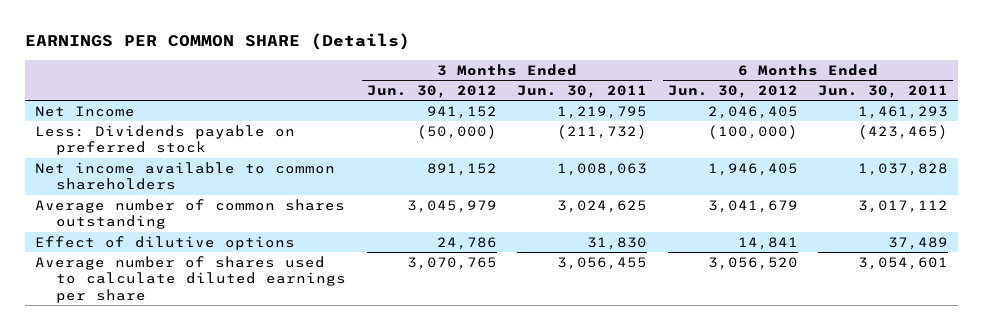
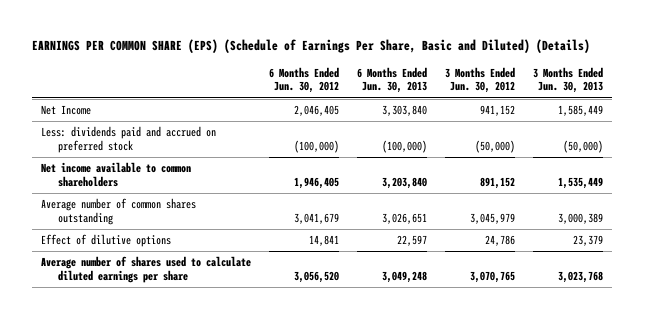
[25,33,411,51] EARNINGS PER COMMON SHARE (Details) -> [32,39,591,54] EARNINGS PER COMMON SHARE (EPS) (Schedule of Earnings Per Share, Basic and Diluted) (Details)
[517,84,648,98] Jun. 30, 2011 -> none
[818,84,949,98] Jun. 30, 2011 -> none
none -> [357,66,428,94] 6 Months Ended Jun. 30, 2013
none -> [533,66,604,94] 3 Months Ended Jun. 30, 2013
[35,124,296,156] Less: Dividends payable on preferred stock -> [41,126,217,153] Less: dividends paid and accrued on preferred stock

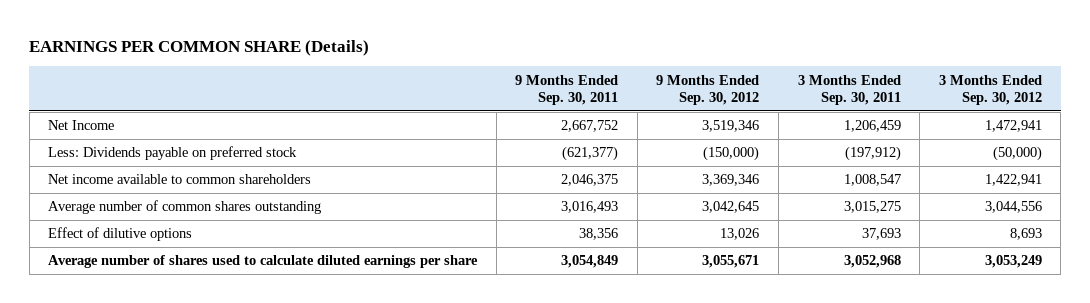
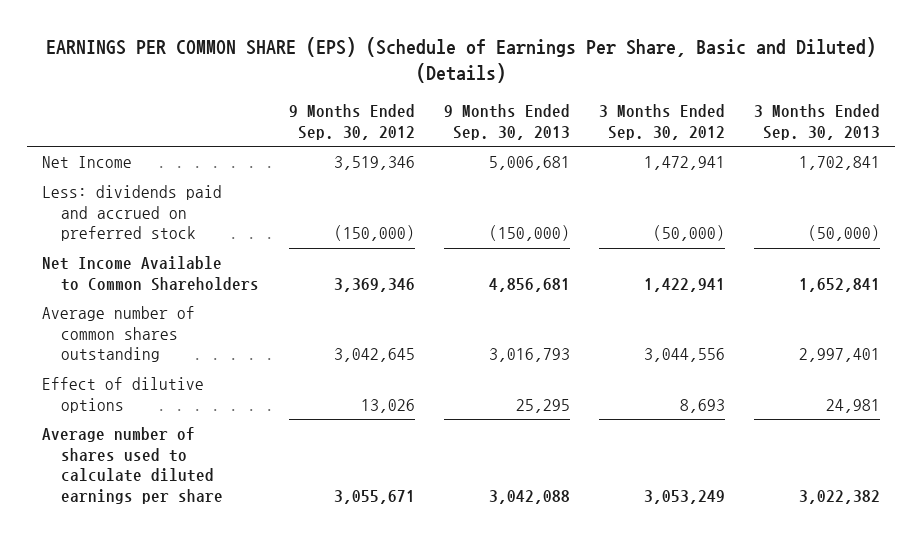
[29,39,370,56] EARNINGS PER COMMON SHARE (Details) -> [45,37,876,84] EARNINGS PER COMMON SHARE (EPS) (Schedule of Earnings Per Share, Basic and Diluted) (Details)
[515,74,619,105] 9 Months Ended Sep. 30, 2011 -> none
[797,74,901,105] 3 Months Ended Sep. 30, 2011 -> none
none -> [443,104,570,140] 9 Months Ended Sep. 30, 2013
none -> [754,104,881,140] 3 Months Ended Sep. 30, 2013
[48,146,298,161] Less: Dividends payable on preferred stock -> [41,185,222,242] Less: dividends paid and accrued on preferred stock
[48,174,312,185] Net income available to common shareholders -> [41,256,260,291] Net Income Available to Common Shareholders

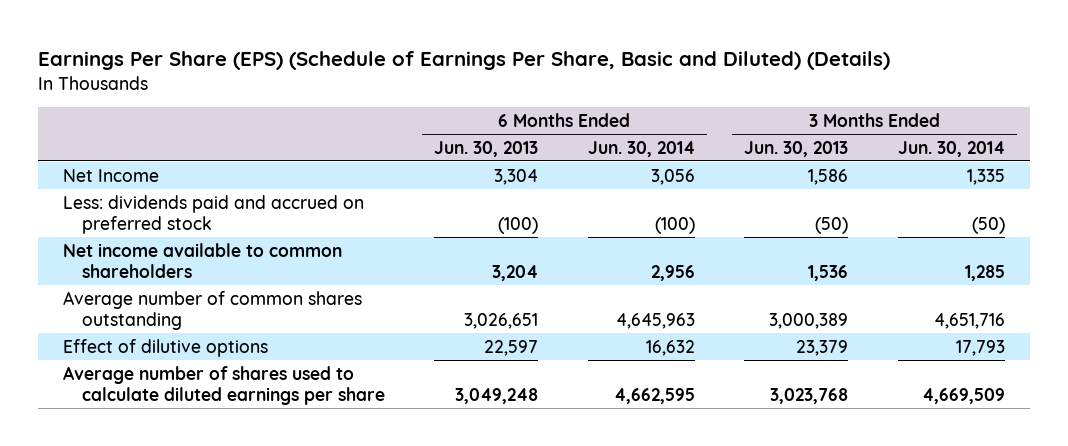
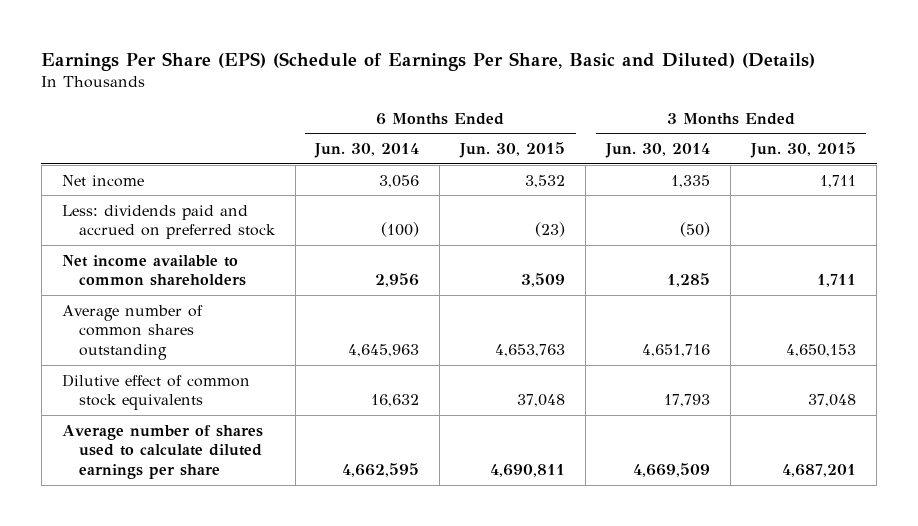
[434,140,539,157] Jun. 30, 2013 -> none
[744,140,849,157] Jun. 30, 2013 -> none
none -> [459,141,566,158] Jun. 30, 2015
none -> [750,141,857,158] Jun. 30, 2015
[62,168,159,182] Net Income -> [61,174,144,187] Net income
[62,338,268,357] Effect of dilutive options -> [61,373,250,411] Dilutive effect of common stock equivalents

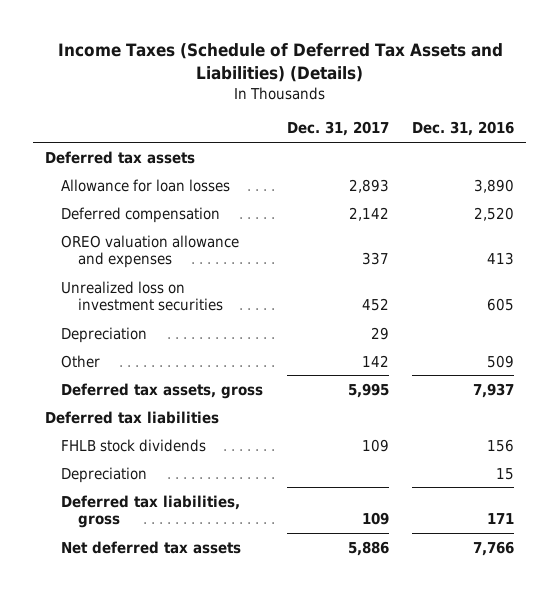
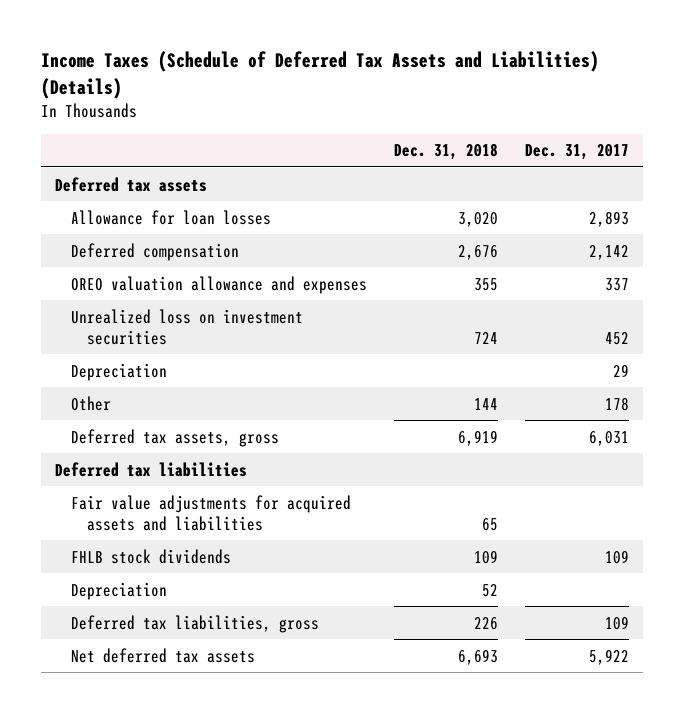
[412,121,515,137] Dec. 31, 2016 -> none
none -> [394,143,499,161] Dec. 31, 2018
[361,354,389,367] 142 -> [605,396,630,411] 178
[347,382,389,398] 5,995 -> [589,430,630,446] 6,031
none -> [70,494,351,531] Fair value adjustments for acquired assets and liabilities
[347,540,389,556] 5,886 -> [589,648,630,665] 5,922

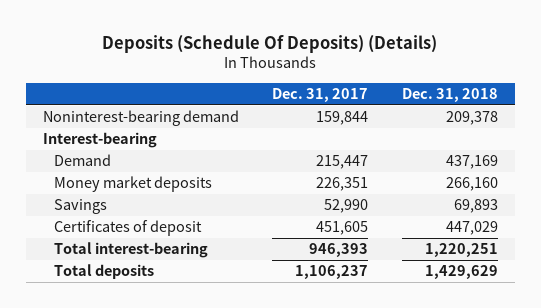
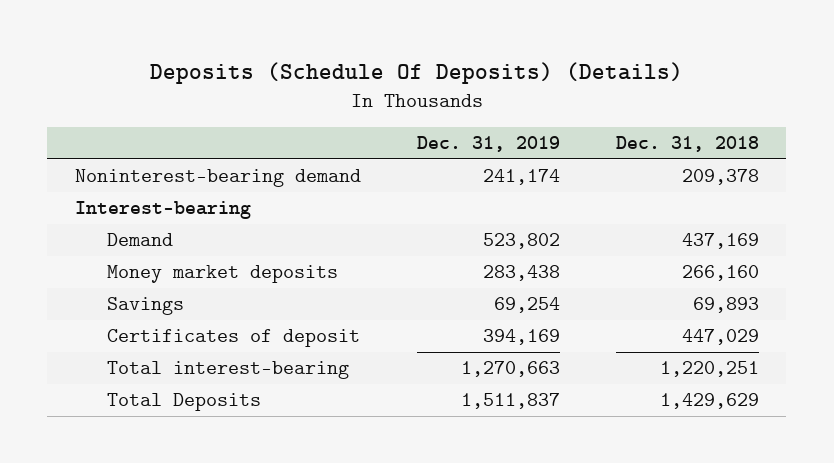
[272,87,369,102] Dec. 31, 2017 -> none
none -> [416,136,560,153] Dec. 31, 2019
[54,264,155,280] Total deposits -> [106,393,261,412] Total Deposits

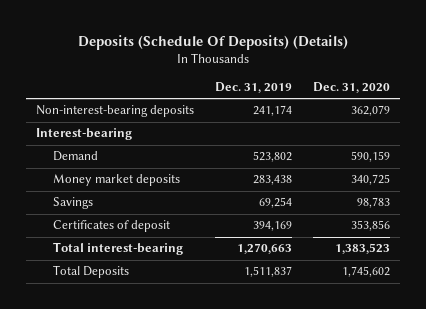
[615,136,759,153] Dec. 31, 2018 -> none
none -> [313,82,391,94] Dec. 31, 2020
[75,169,362,188] Noninterest-bearing demand -> [36,105,195,118] Non-interest-bearing deposits

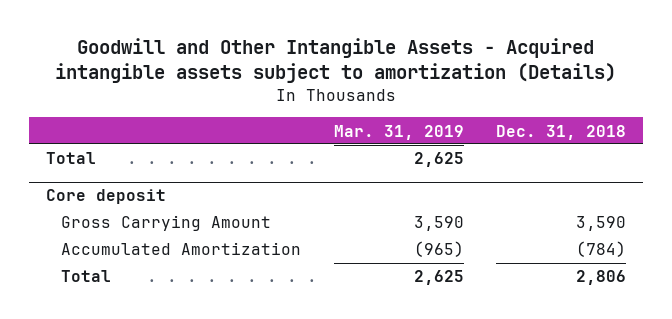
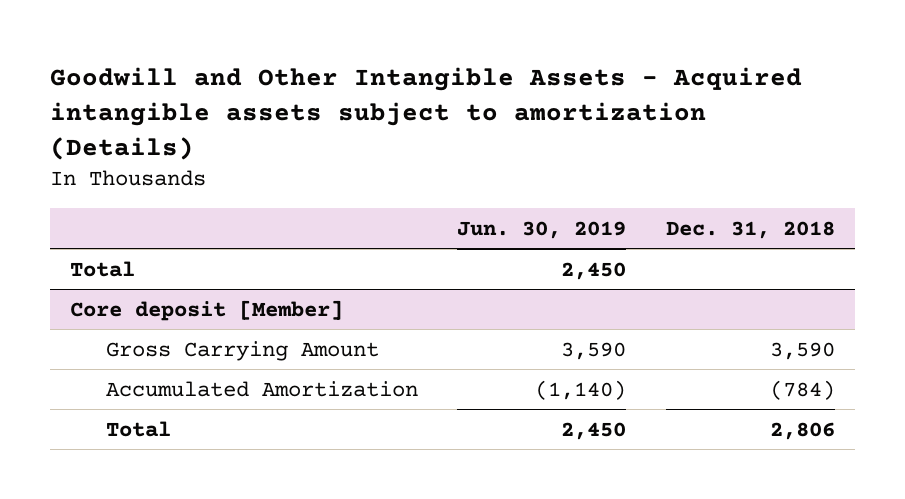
[333,124,464,140] Mar. 31, 2019 -> none
none -> [457,220,627,239] Jun. 30, 2019
[45,189,166,205] Core deposit -> [70,299,344,321] Core deposit [Member]

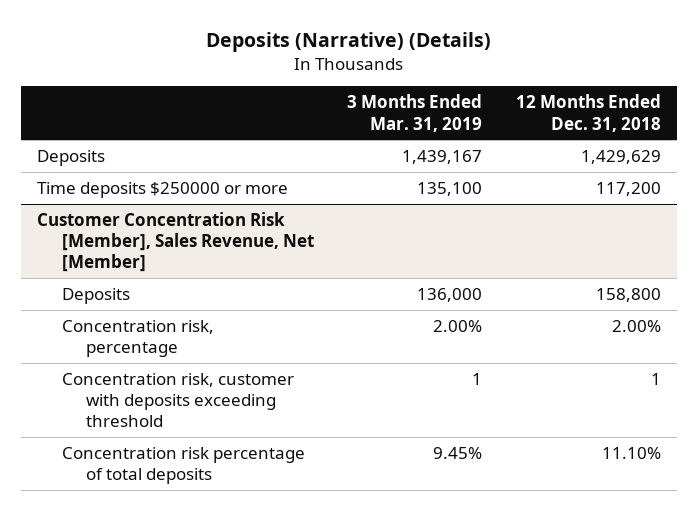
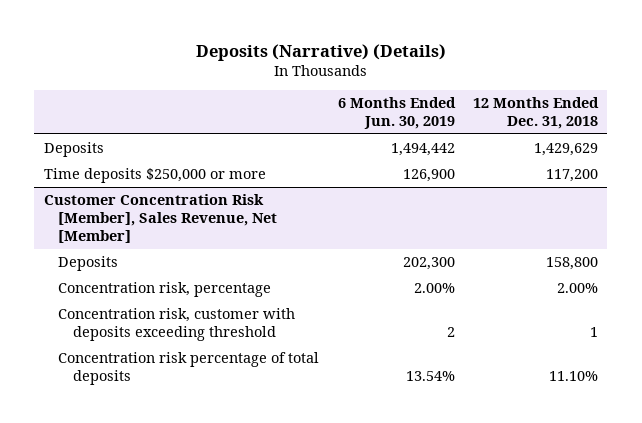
[347,94,483,132] 3 Months Ended Mar. 31, 2019 -> none
none -> [337,97,456,130] 6 Months Ended Jun. 30, 2019
[37,181,289,198] Time deposits $250000 or more -> [43,167,266,183] Time deposits $250,000 or more

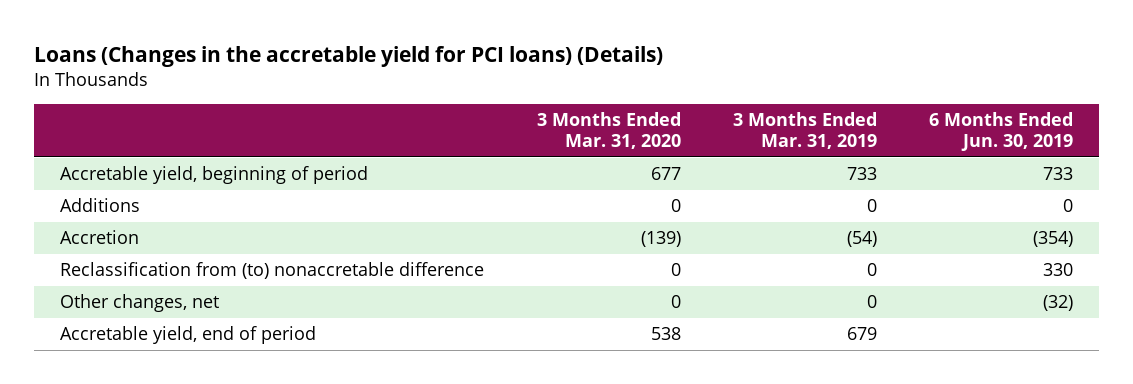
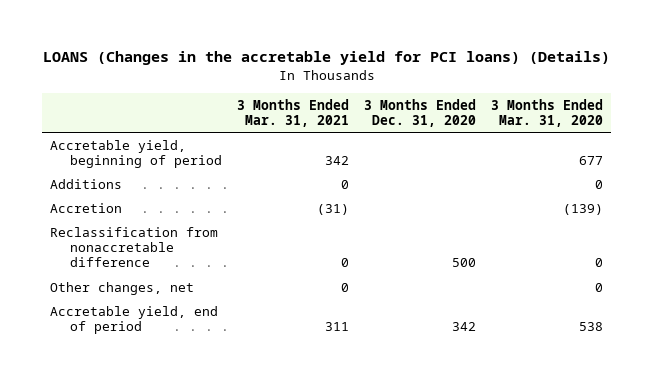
[34,45,664,67] Loans (Changes in the accretable yield for PCI loans) (Details) -> [42,51,610,66] LOANS (Changes in the accretable yield for PCI loans) (Details)
[732,112,877,150] 3 Months Ended Mar. 31, 2019 -> none
[929,112,1074,152] 6 Months Ended Jun. 30, 2019 -> none
none -> [236,98,349,128] 3 Months Ended Mar. 31, 2021
none -> [364,98,477,128] 3 Months Ended Dec. 31, 2020
[60,262,485,280] Reclassification from (to) nonaccretable difference -> [49,226,218,268] Reclassification from nonaccretable difference

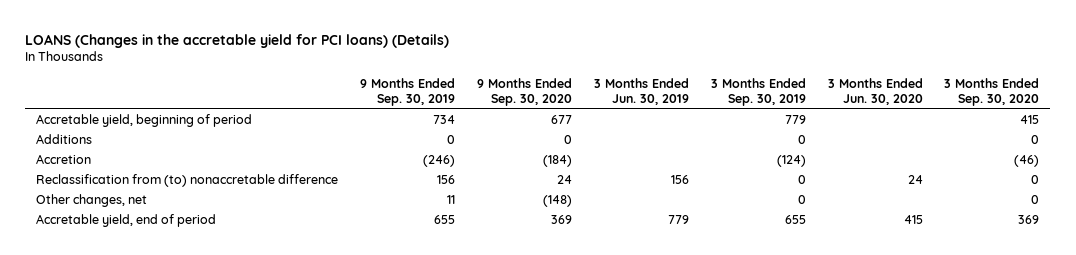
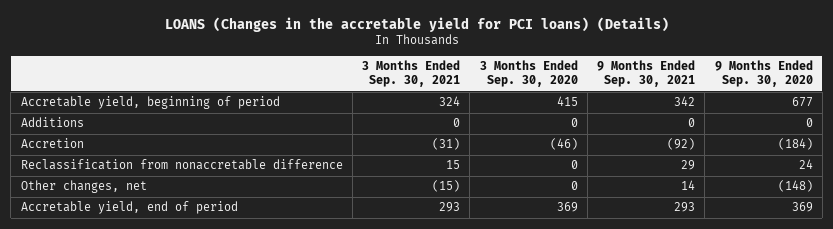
[360,78,456,107] 9 Months Ended Sep. 30, 2019 -> none
[593,78,689,106] 3 Months Ended Jun. 30, 2019 -> none
[710,78,806,107] 3 Months Ended Sep. 30, 2019 -> none
[827,78,923,106] 3 Months Ended Jun. 30, 2020 -> none
none -> [362,59,461,88] 3 Months Ended Sep. 30, 2021
none -> [597,59,696,88] 9 Months Ended Sep. 30, 2021
[36,174,339,188] Reclassification from (to) nonaccretable difference -> [20,159,343,171] Reclassification from nonaccretable difference

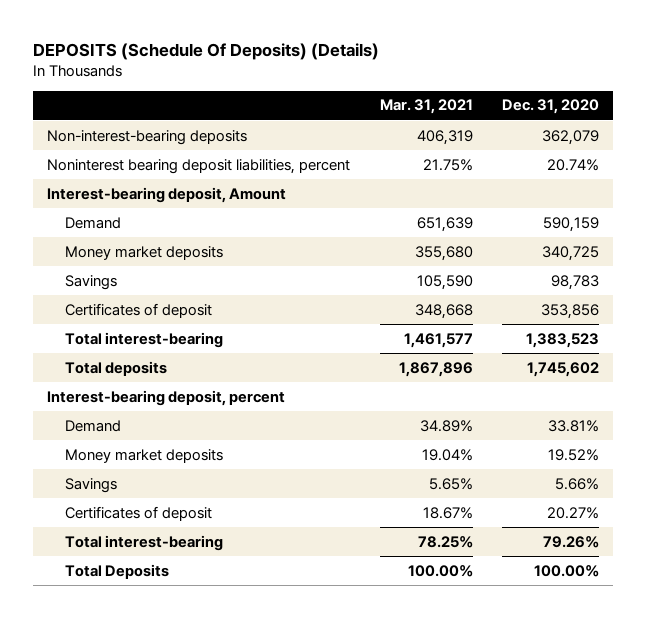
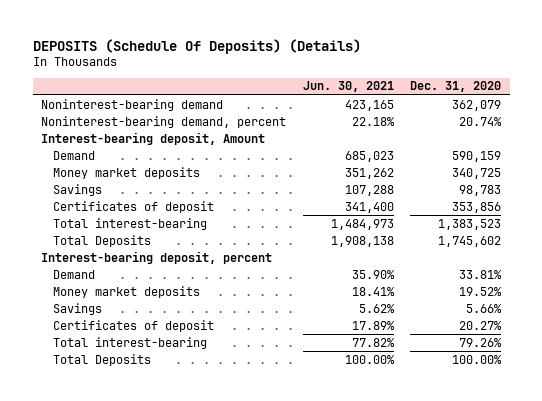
[379,99,473,115] Mar. 31, 2021 -> none
none -> [302,81,394,93] Jun. 30, 2021
[47,129,248,145] Non-interest-bearing deposits -> [41,98,224,111] Noninterest-bearing demand
[47,158,351,174] Noninterest bearing deposit liabilities, percent -> [41,115,287,128] Noninterest-bearing demand, percent
[65,360,168,376] Total deposits -> [52,234,151,247] Total Deposits

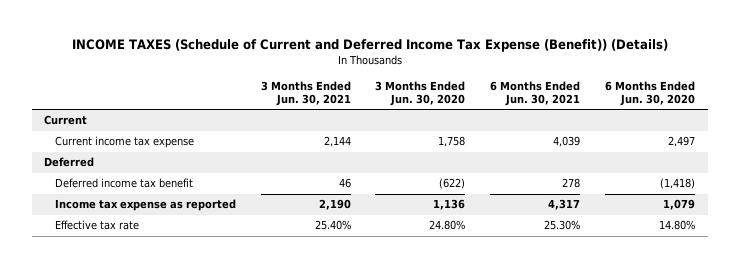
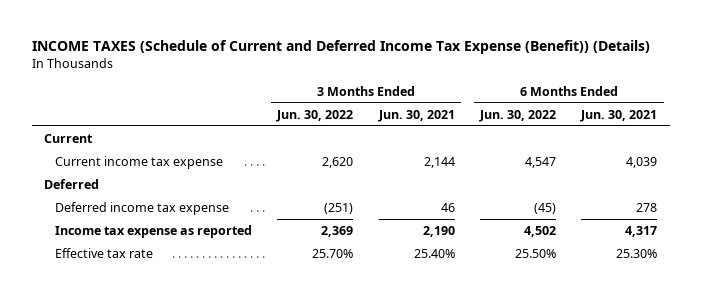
[375,80,466,106] 3 Months Ended Jun. 30, 2020 -> none
[605,80,696,106] 6 Months Ended Jun. 30, 2020 -> none
none -> [276,109,354,122] Jun. 30, 2022
none -> [478,109,556,122] Jun. 30, 2022
[54,178,193,189] Deferred income tax benefit -> [54,201,229,215] Deferred income tax expense

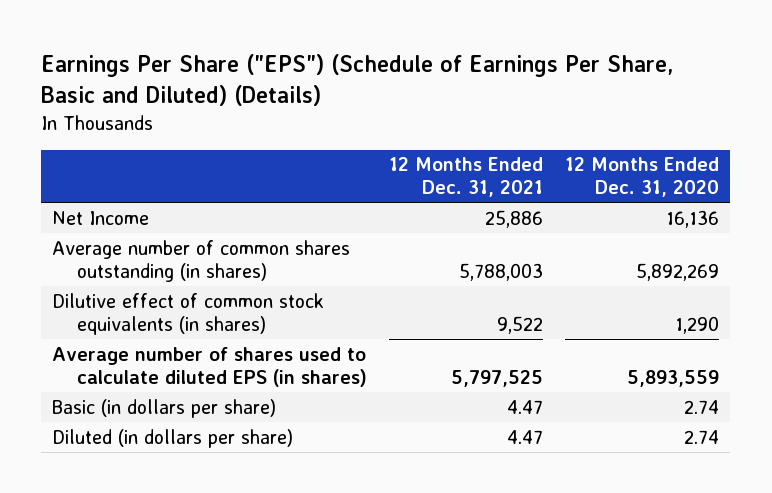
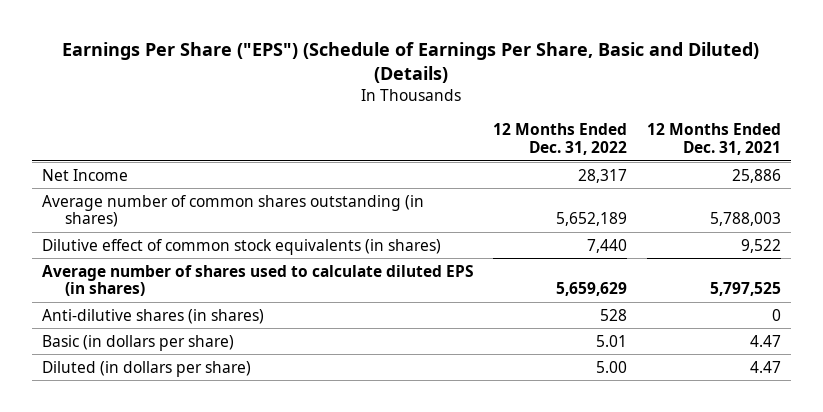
[565,157,720,198] 12 Months Ended Dec. 31, 2020 -> none
none -> [493,123,628,156] 12 Months Ended Dec. 31, 2022
none -> [42,308,265,324] Anti-dilutive shares (in shares)

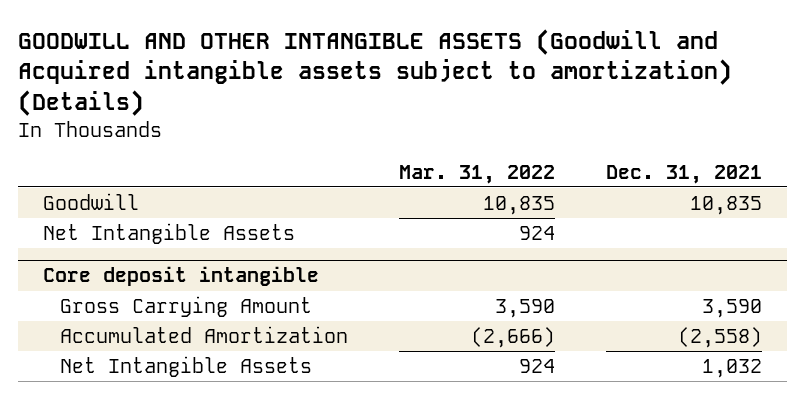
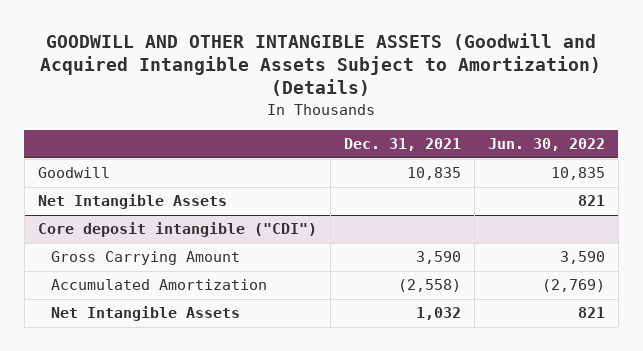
[18,28,733,117] GOODWILL AND OTHER INTANGIBLE ASSETS (Goodwill and Acquired intangible assets subject to amortization) (Details) -> [40,32,602,97] GOODWILL AND OTHER INTANGIBLE ASSETS (Goodwill and Acquired Intangible Assets Subject to Amortization) (Details)
[398,164,555,184] Mar. 31, 2022 -> none
none -> [487,138,605,152] Jun. 30, 2022
[43,266,320,287] Core deposit intangible -> [37,222,317,238] Core deposit intangible ("CDI")

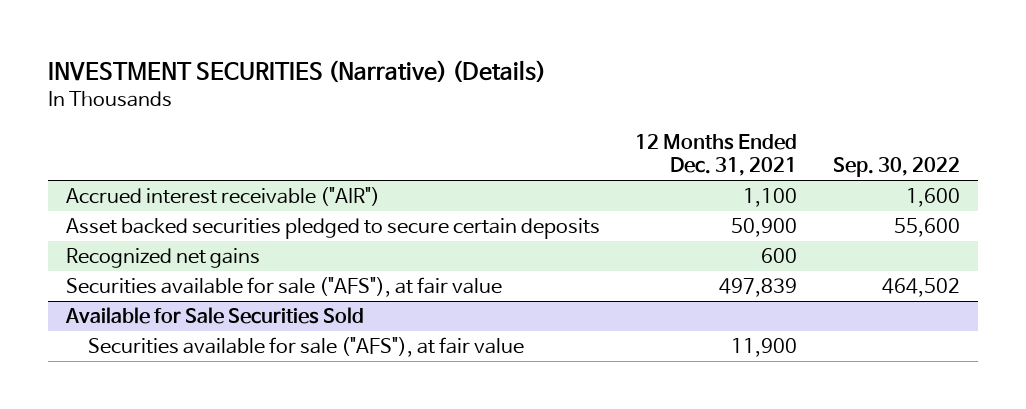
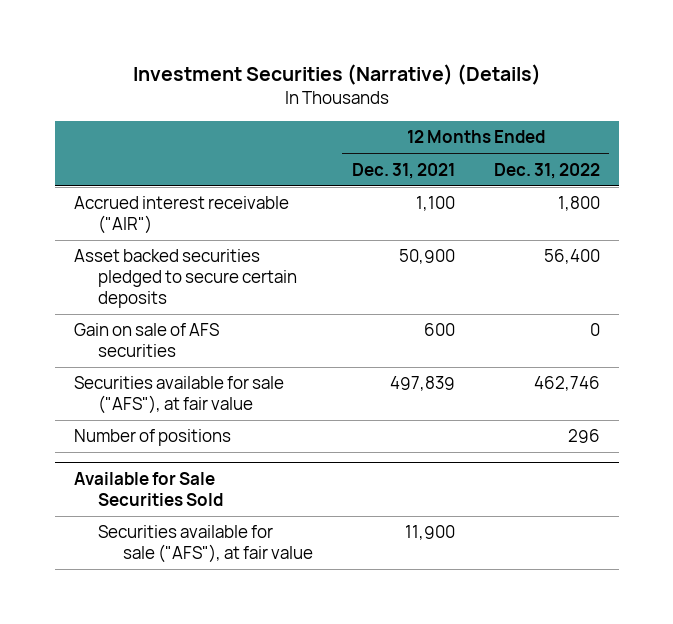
[47,60,546,84] INVESTMENT SECURITIES (Narrative) (Details) -> [132,63,541,85] Investment Securities (Narrative) (Details)
[833,157,961,178] Sep. 30, 2022 -> none
none -> [493,162,600,179] Dec. 31, 2022
[65,248,260,269] Recognized net gains -> none
none -> [73,323,219,358] Gain on sale of AFS securities
none -> [73,429,231,447] Number of positions

